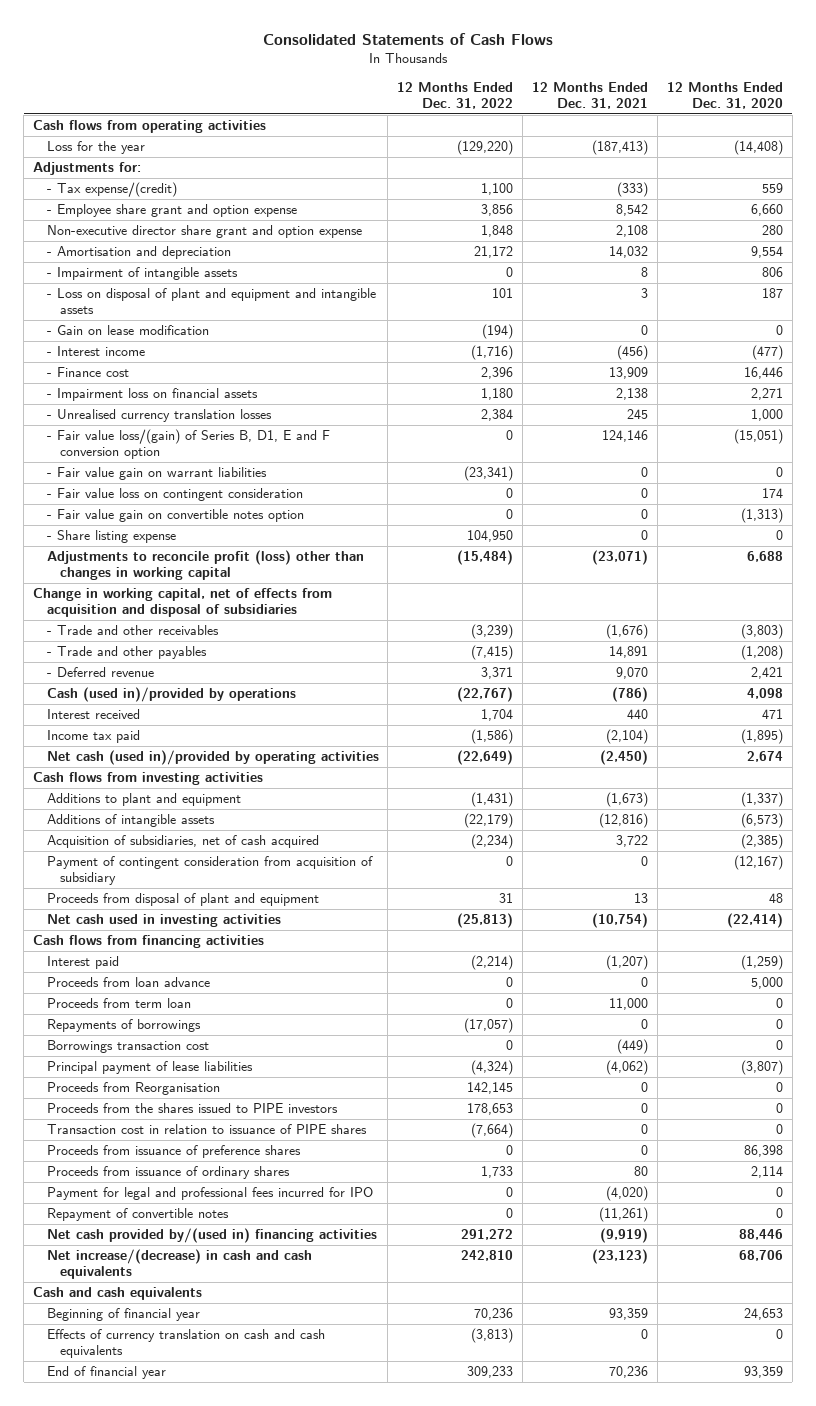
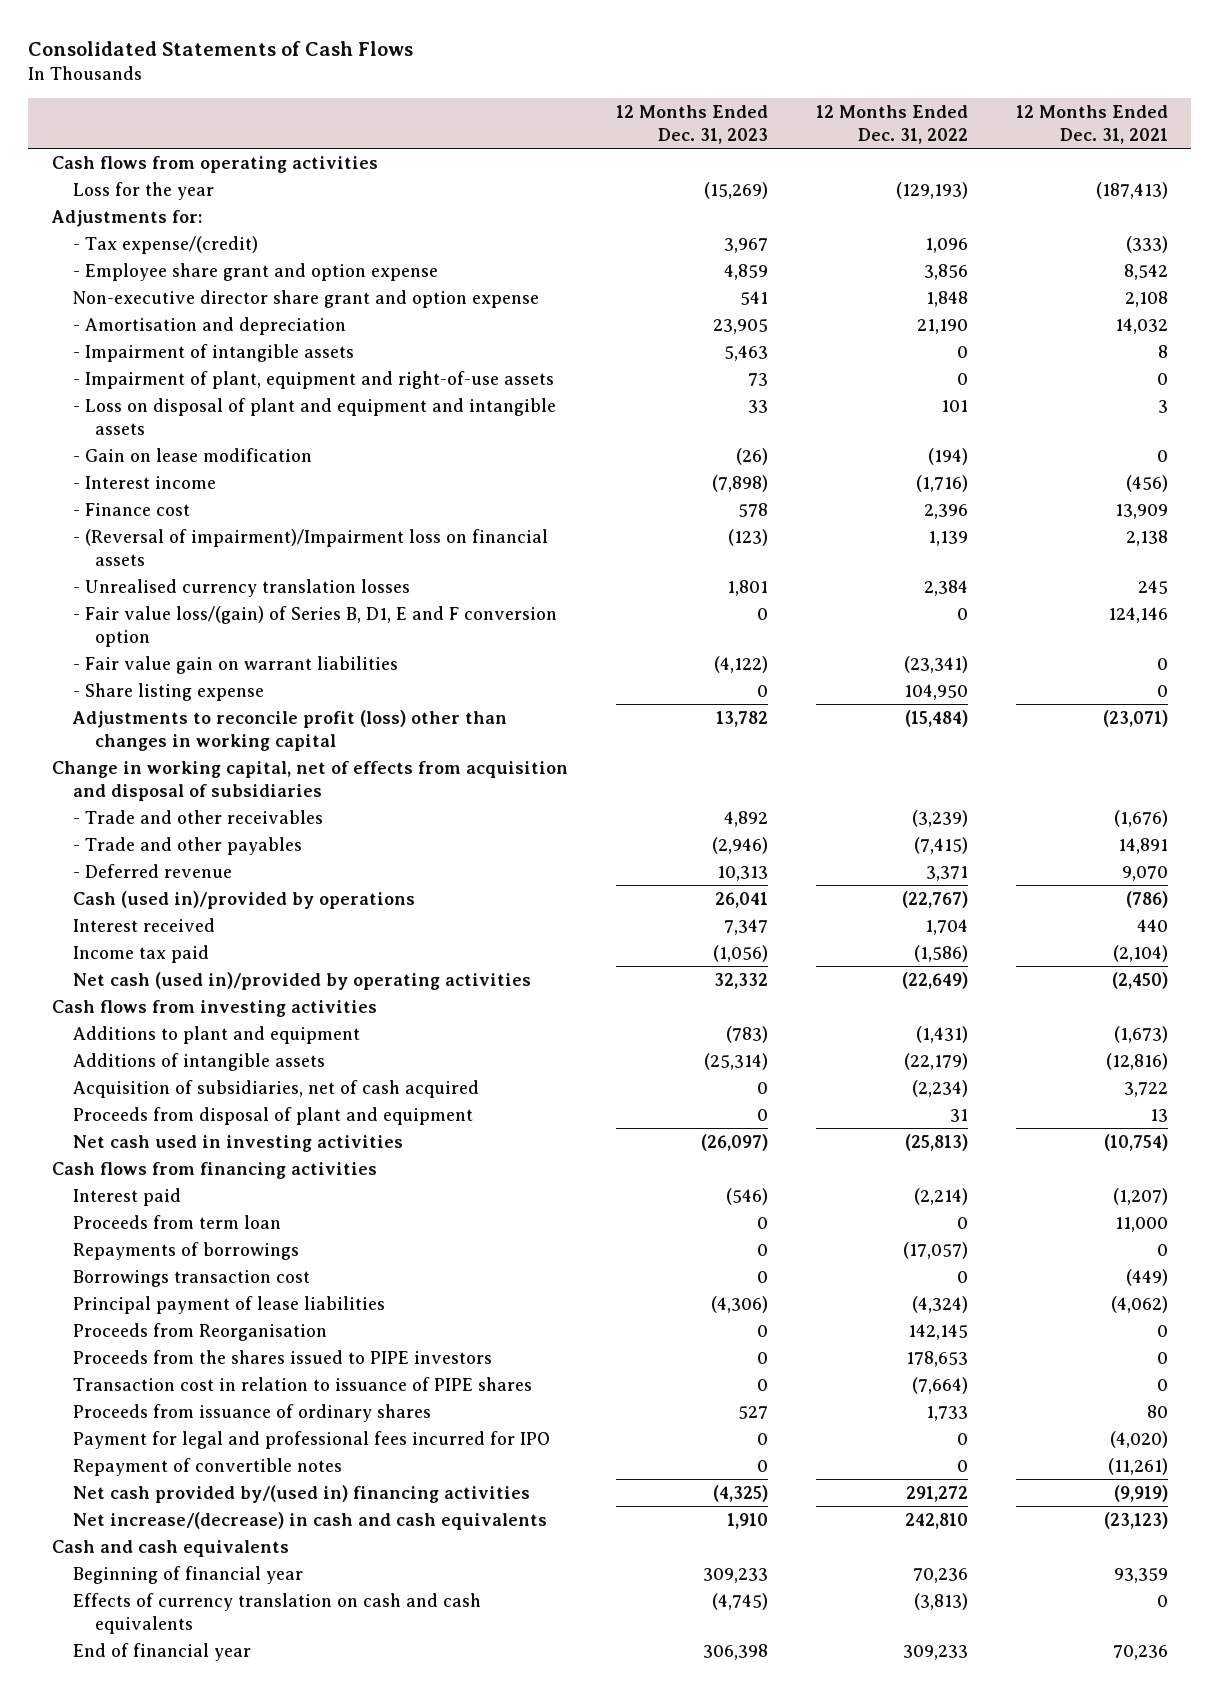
[666,81,783,109] 12 Months Ended Dec. 31, 2020 -> none
none -> [616,104,769,144] 12 Months Ended Dec. 31, 2023
[457,140,514,156] (129,220) -> [895,181,968,199] (129,193)
[481,183,514,196] 1,100 -> [924,237,968,253] 1,096
[474,246,514,259] 21,172 -> [916,318,968,334] 21,190
none -> [73,370,555,389] - Impairment of plant, equipment and right-of-use assets
[46,388,258,402] - Impairment loss on financial assets -> [73,528,549,566] - (Reversal of impairment)/Impairment loss on financial assets
[481,388,514,401] 1,180 -> [927,530,968,546] 1,139
[46,488,303,502] - Fair value loss on contingent consideration -> none
[46,509,304,523] - Fair value gain on convertible notes option -> none
[46,856,373,886] Payment of contingent consideration from acquisition of subsidiary -> none
[46,977,210,988] Proceeds from loan advance -> none
[46,1145,301,1159] Proceeds from issuance of preference shares -> none

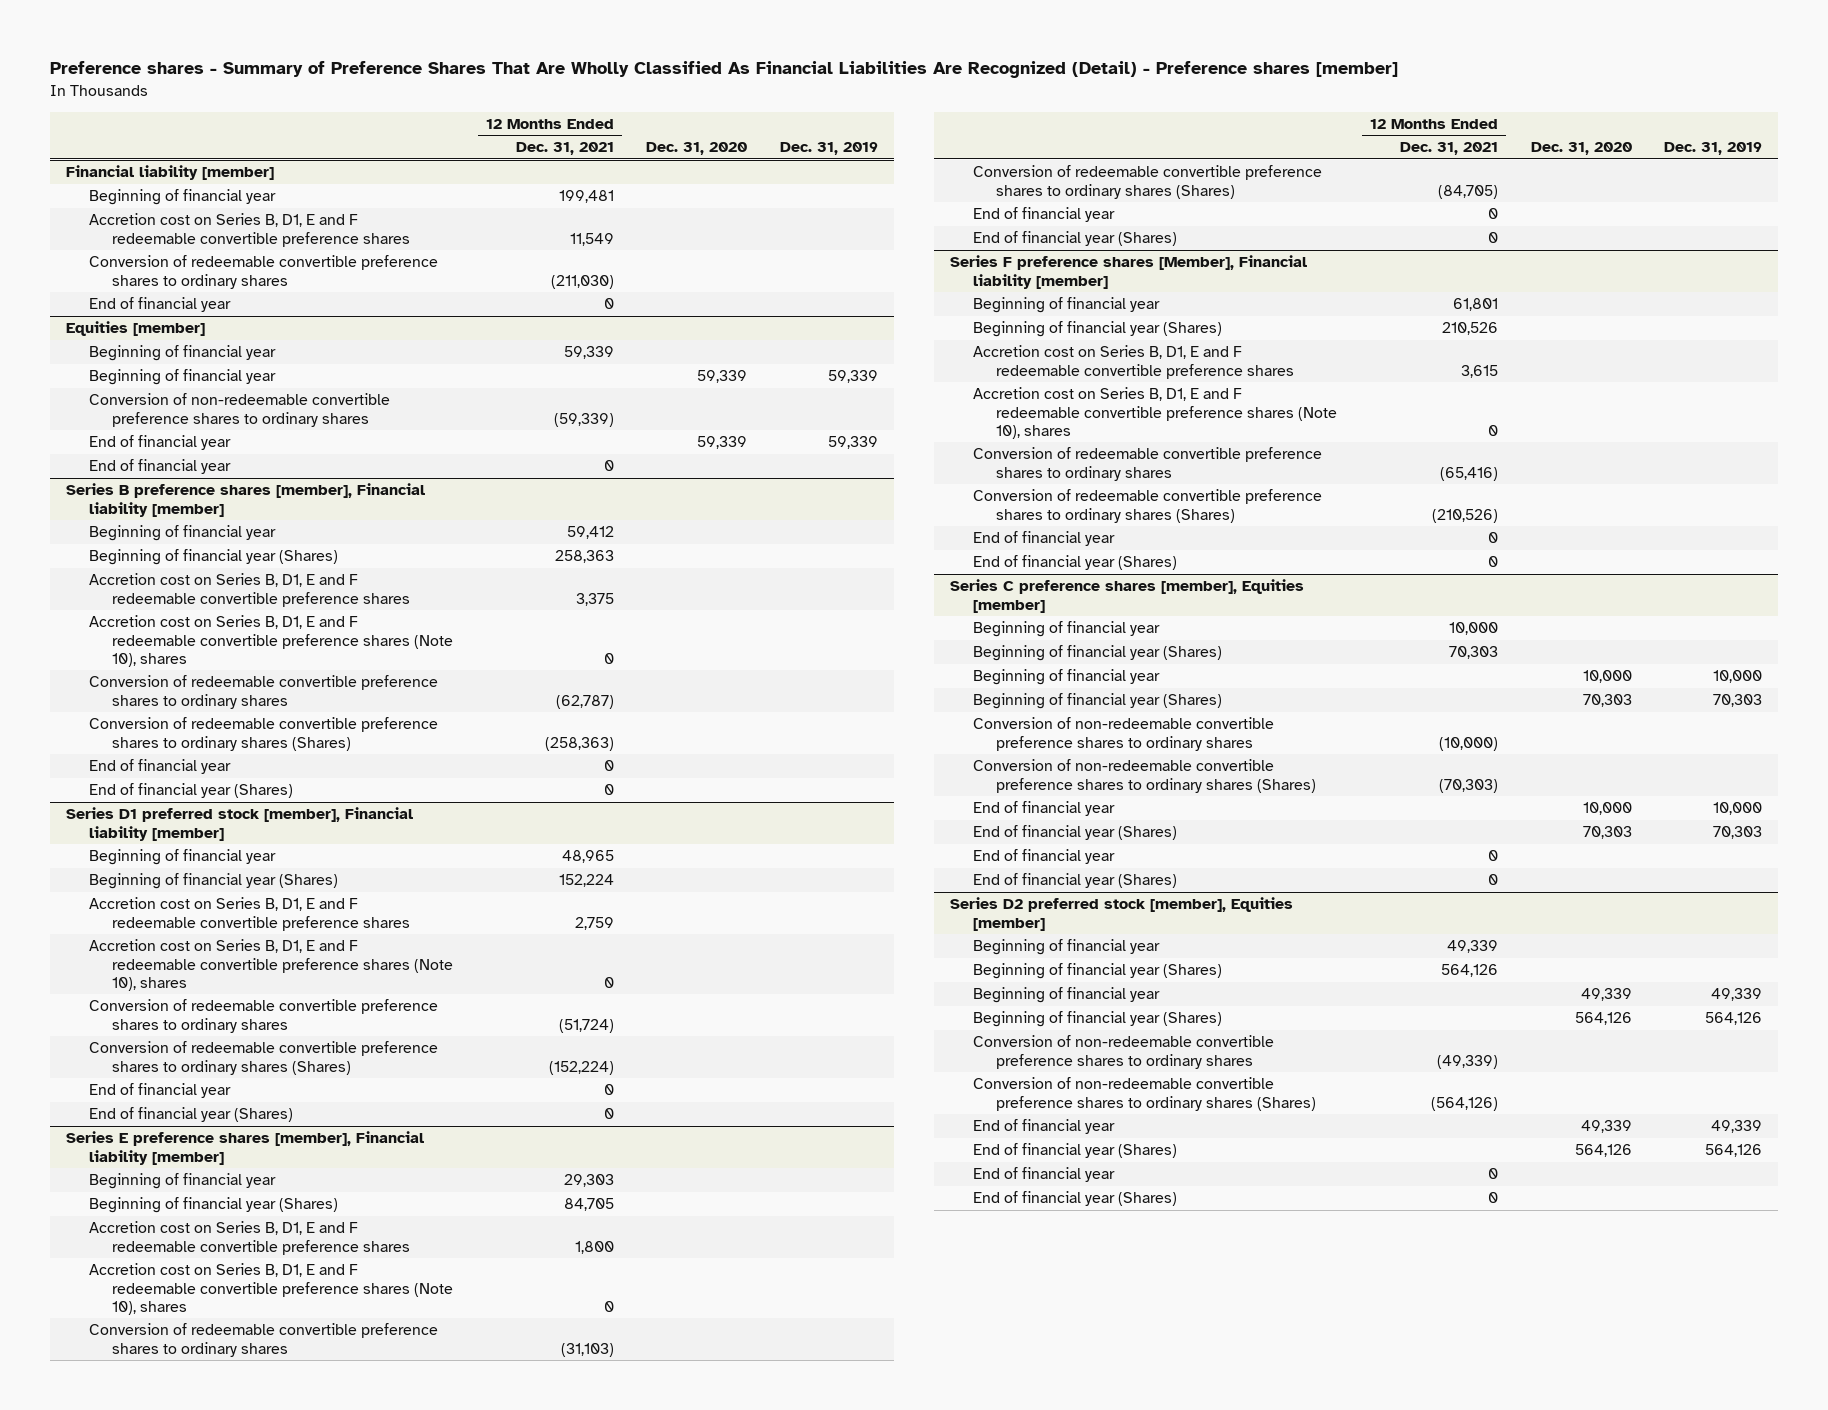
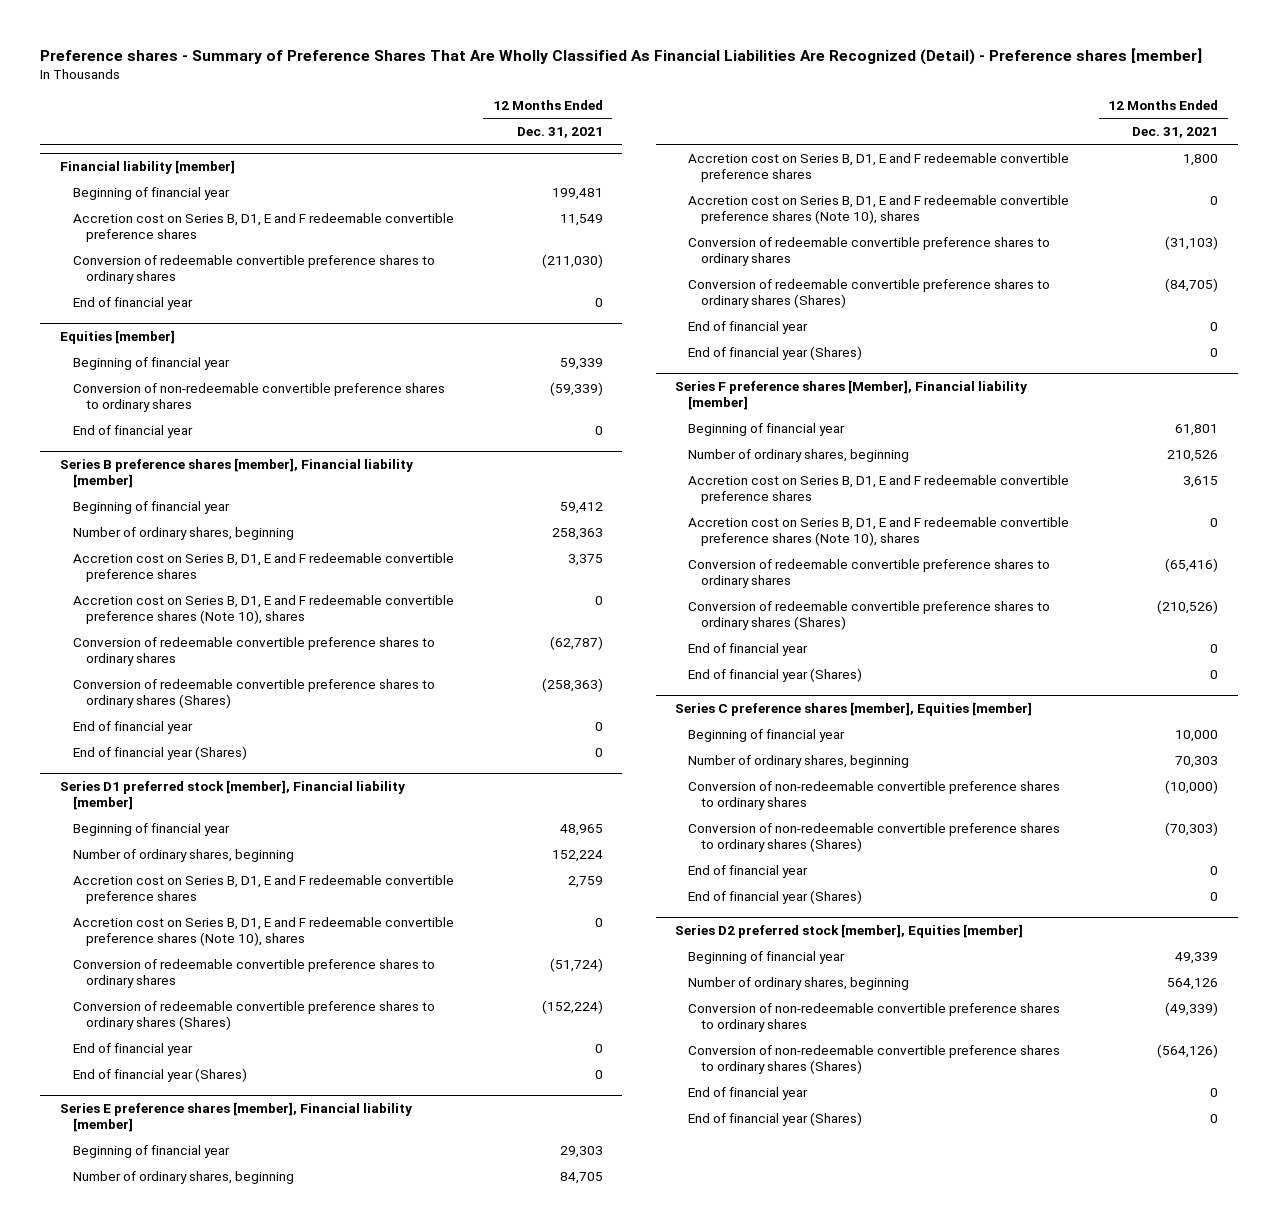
[646,142,748,156] Dec. 31, 2020 -> none
[779,142,878,156] Dec. 31, 2019 -> none
[89,369,277,386] Beginning of financial year -> none
[89,435,232,451] End of financial year -> none
[89,549,339,566] Beginning of financial year (Shares) -> [72,526,294,540] Number of ordinary shares, beginning
[89,873,339,890] Beginning of financial year (Shares) -> [72,848,294,862] Number of ordinary shares, beginning
[89,1197,339,1214] Beginning of financial year (Shares) -> [72,1170,294,1184] Number of ordinary shares, beginning
[973,321,1223,338] Beginning of financial year (Shares) -> [688,448,910,462] Number of ordinary shares, beginning
[973,669,1161,686] Beginning of financial year -> none
[973,693,1223,710] Beginning of financial year (Shares) -> none
[973,645,1223,662] Beginning of financial year (Shares) -> [688,754,910,768] Number of ordinary shares, beginning
[973,801,1116,817] End of financial year -> none
[973,825,1178,841] End of financial year (Shares) -> none
[973,987,1161,1004] Beginning of financial year -> none
[973,1011,1223,1028] Beginning of financial year (Shares) -> none
[973,963,1223,980] Beginning of financial year (Shares) -> [688,976,910,990] Number of ordinary shares, beginning
[973,1119,1116,1135] End of financial year -> none
[973,1143,1178,1159] End of financial year (Shares) -> none

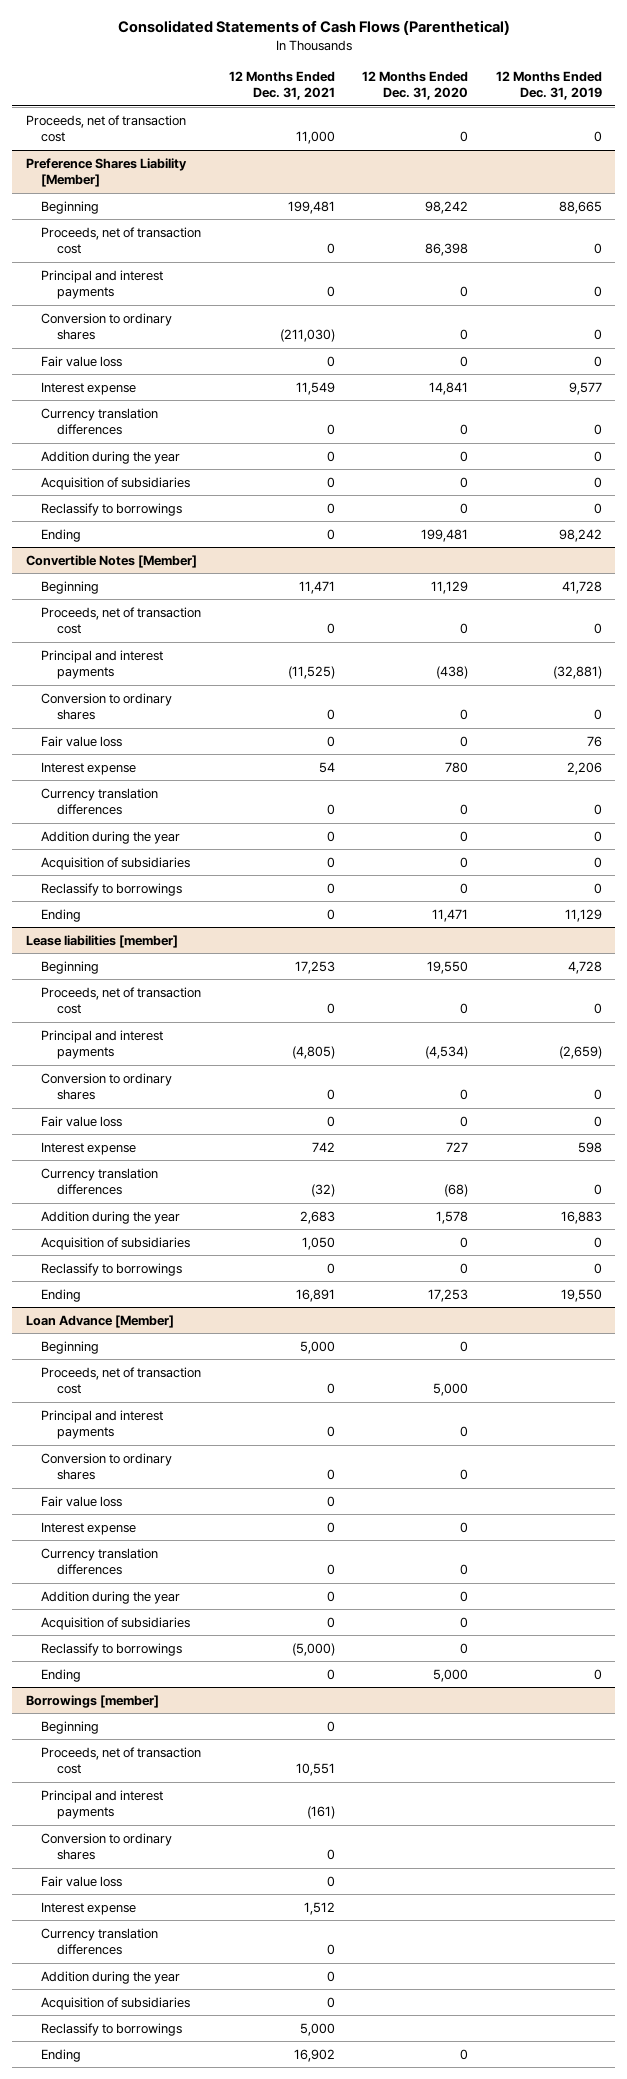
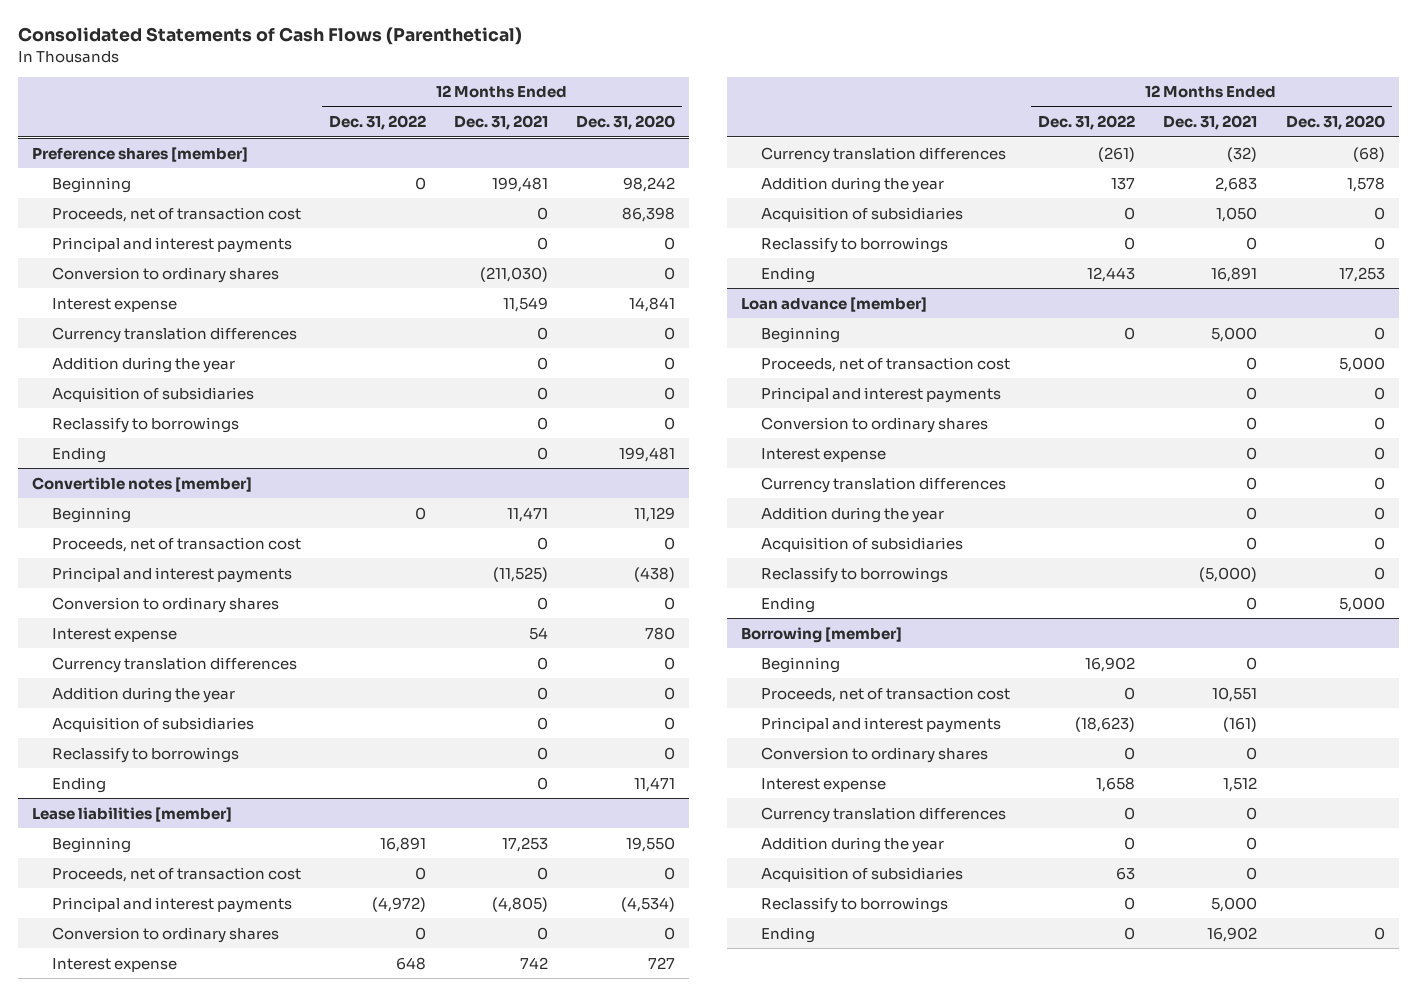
[495,70,602,101] 12 Months Ended Dec. 31, 2019 -> none
none -> [328,115,426,131] Dec. 31, 2022
[25,114,186,143] Proceeds, net of transaction cost -> none
[25,157,187,188] Preference Shares Liability [Member] -> [31,146,248,162] Preference shares [member]
[41,355,123,367] Fair value loss -> none
[25,554,197,568] Convertible Notes [Member] -> [31,476,252,492] Convertible notes [member]
[41,735,123,747] Fair value loss -> none
[41,1115,123,1127] Fair value loss -> none
[25,1314,174,1328] Loan Advance [Member] -> [741,296,928,312] Loan advance [member]
[41,1495,123,1507] Fair value loss -> none
[25,1694,159,1708] Borrowings [member] -> [741,626,903,643] Borrowing [member]
[41,1875,123,1887] Fair value loss -> none

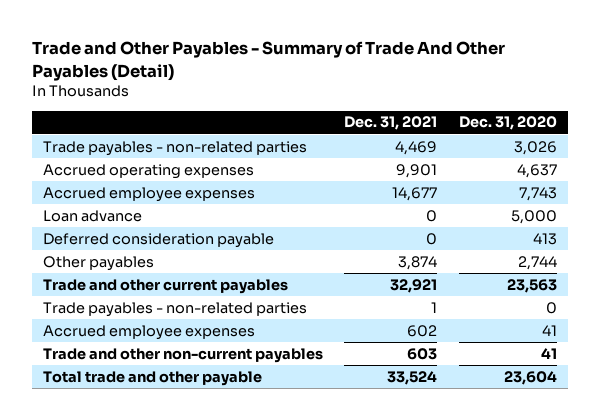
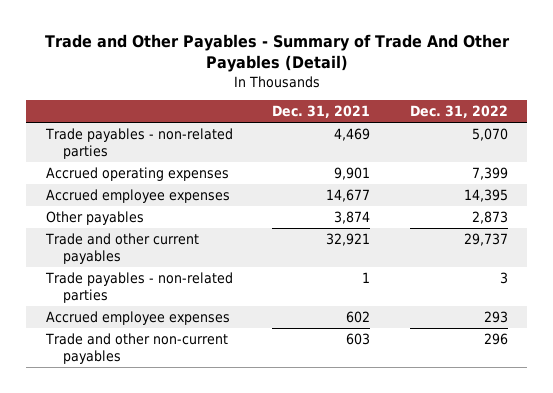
[459,116,558,131] Dec. 31, 2020 -> none
none -> [409,105,508,119] Dec. 31, 2022
[42,209,142,222] Loan advance -> none
[42,232,274,248] Deferred consideration payable -> none
[42,370,262,386] Total trade and other payable -> none

